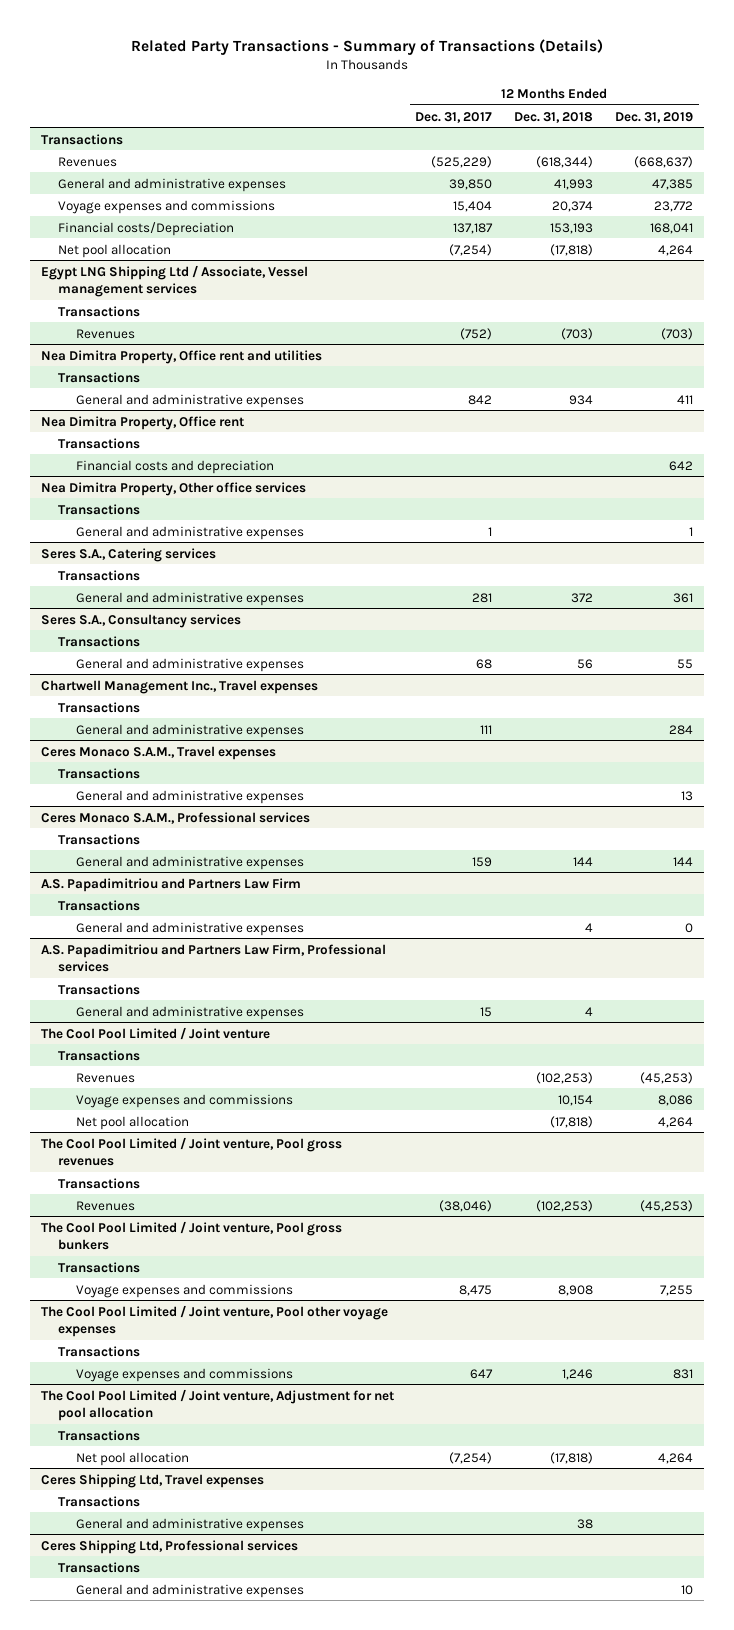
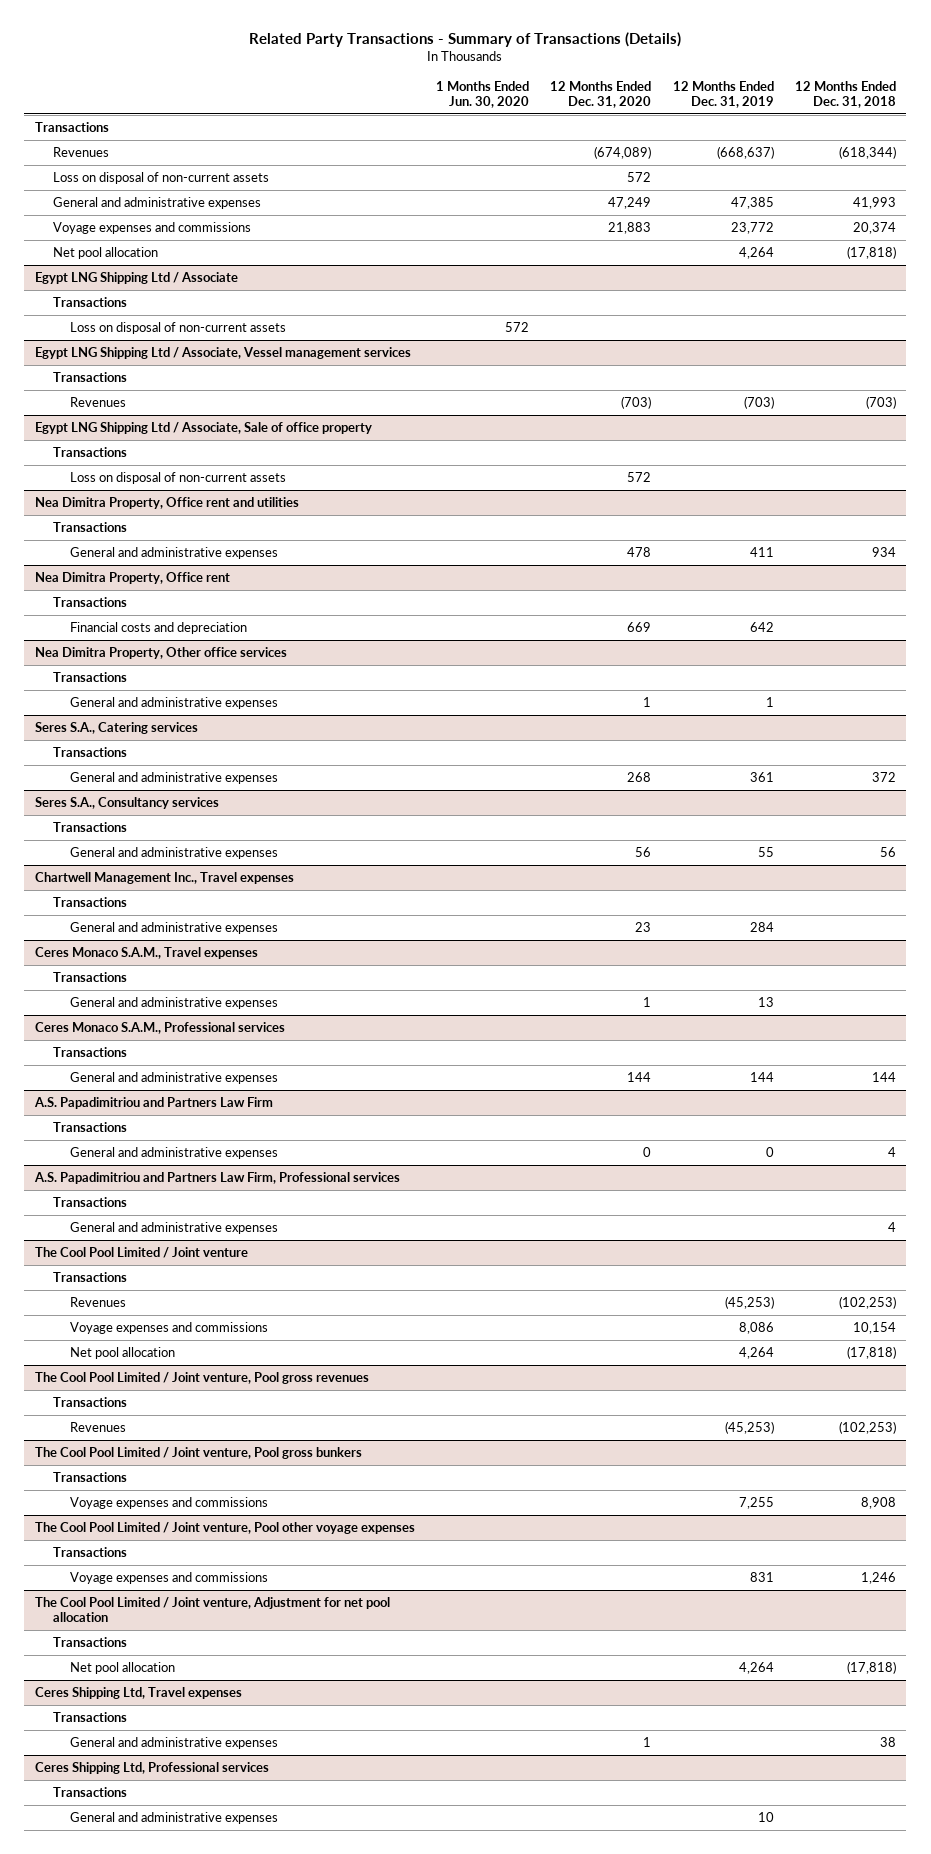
[415,111,493,123] Dec. 31, 2017 -> none
none -> [436,80,530,108] 1 Months Ended Jun. 30, 2020
none -> [550,80,652,108] 12 Months Ended Dec. 31, 2020
none -> [52,171,269,184] Loss on disposal of non-current assets
[58,221,235,236] Financial costs/Depreciation -> none
none -> [35,271,239,284] Egypt LNG Shipping Ltd / Associate
none -> [52,296,127,307] Transactions
none -> [70,321,287,334] Loss on disposal of non-current assets
none -> [35,421,373,434] Egypt LNG Shipping Ltd / Associate, Sale of office property
none -> [52,446,127,457] Transactions
none -> [70,471,287,484] Loss on disposal of non-current assets

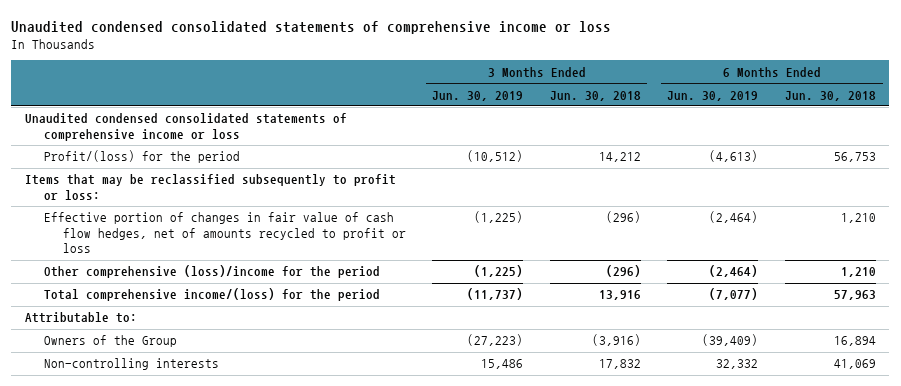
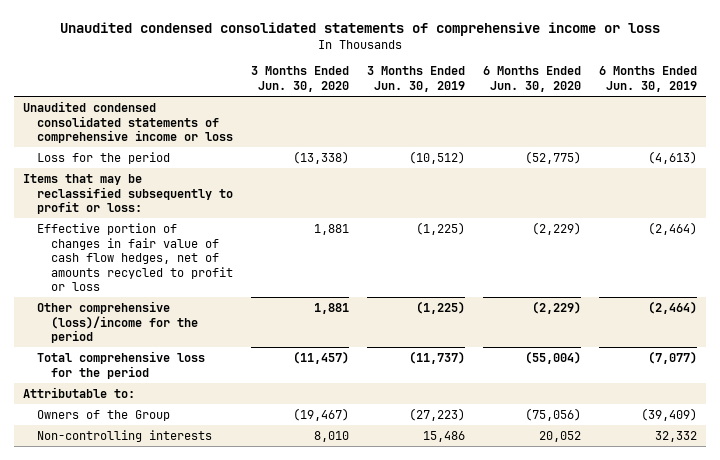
[549,90,641,101] Jun. 30, 2018 -> none
[785,90,877,101] Jun. 30, 2018 -> none
none -> [251,66,350,93] 3 Months Ended Jun. 30, 2020
none -> [483,66,582,93] 6 Months Ended Jun. 30, 2020
[43,150,240,164] Profit/(loss) for the period -> [37,152,171,165] Loss for the period
[43,288,380,302] Total comprehensive income/(loss) for the period -> [37,351,206,379] Total comprehensive loss for the period

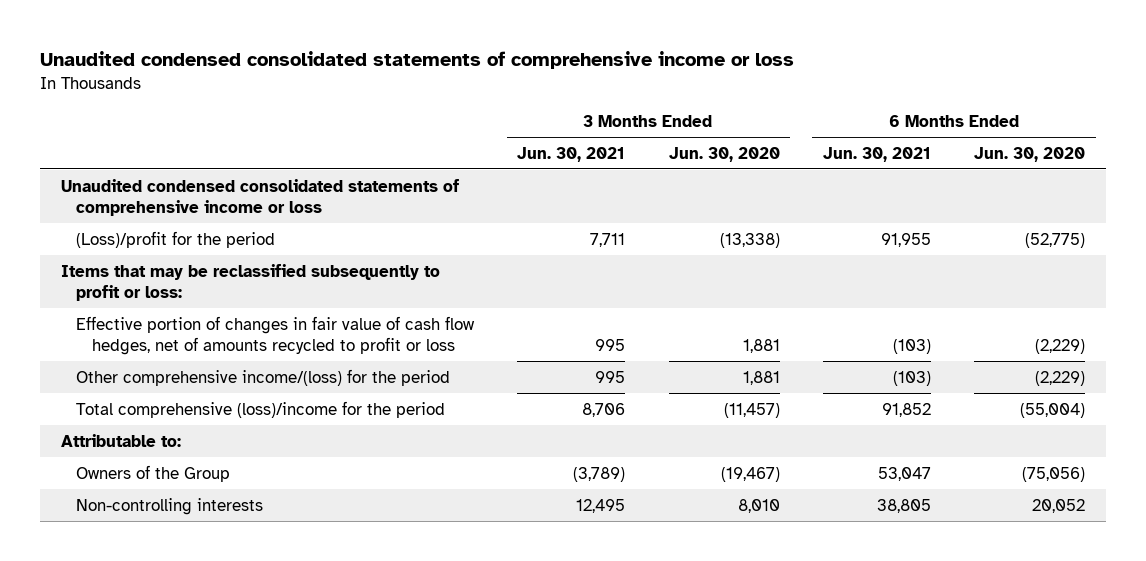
[367,66,466,93] 3 Months Ended Jun. 30, 2019 -> none
[598,66,697,93] 6 Months Ended Jun. 30, 2019 -> none
none -> [517,146,626,162] Jun. 30, 2021
none -> [822,146,931,162] Jun. 30, 2021
[37,152,171,165] Loss for the period -> [76,230,276,248] (Loss)/profit for the period
[37,301,199,344] Other comprehensive (loss)/income for the period -> [76,368,451,386] Other comprehensive income/(loss) for the period
[37,351,206,379] Total comprehensive loss for the period -> [76,400,446,418] Total comprehensive (loss)/income for the period

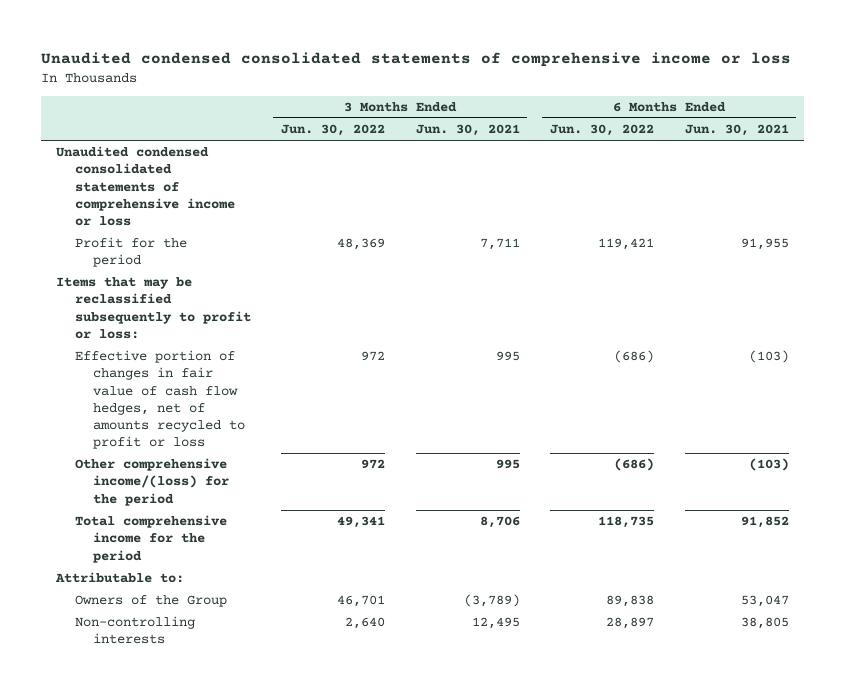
[668,146,780,162] Jun. 30, 2020 -> none
[973,146,1085,162] Jun. 30, 2020 -> none
none -> [281,123,386,136] Jun. 30, 2022
none -> [550,123,655,136] Jun. 30, 2022
[76,230,276,248] (Loss)/profit for the period -> [74,237,187,268] Profit for the period
[76,400,446,418] Total comprehensive (loss)/income for the period -> [74,515,227,563] Total comprehensive income for the period

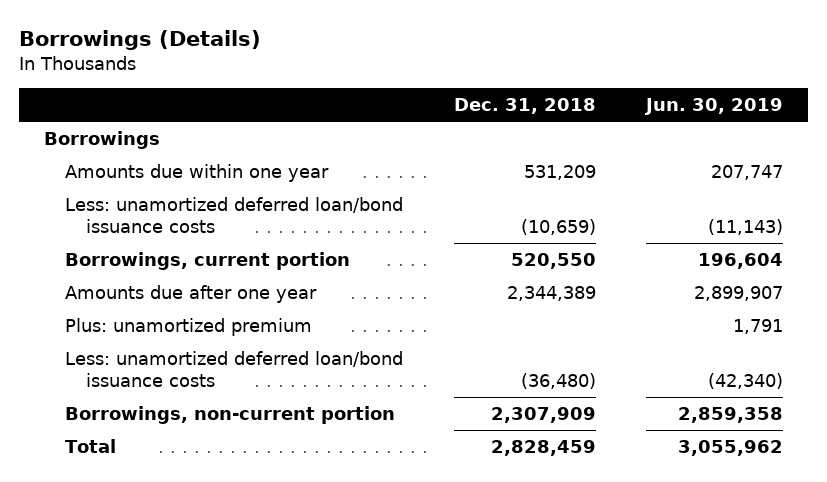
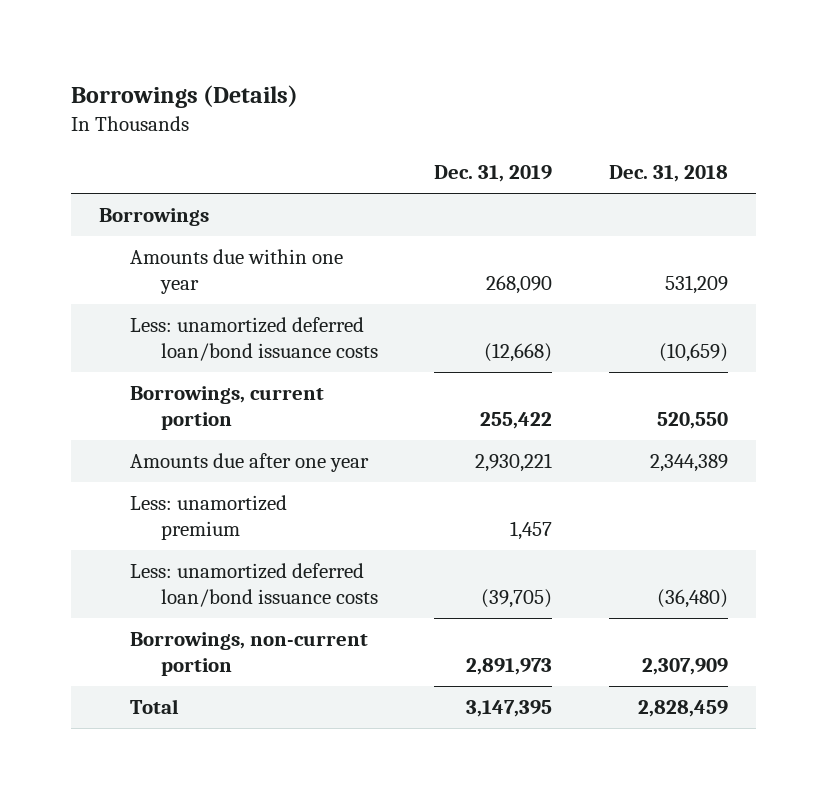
[643,97,783,115] Jun. 30, 2019 -> none
none -> [434,165,553,183] Dec. 31, 2019
[65,318,313,337] Plus: unamortized premium -> [130,494,288,541] Less: unamortized premium

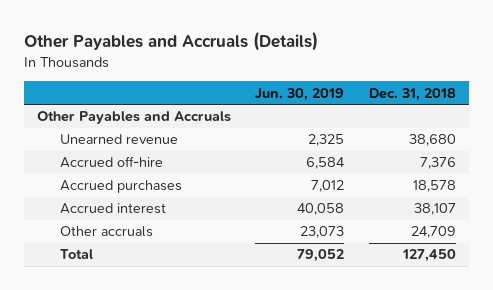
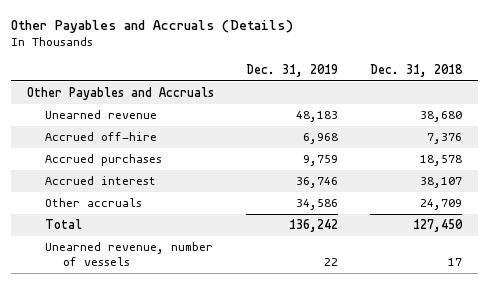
[255,87,345,101] Jun. 30, 2019 -> none
none -> [245,63,338,77] Dec. 31, 2019
none -> [44,242,213,266] Unearned revenue, number of vessels

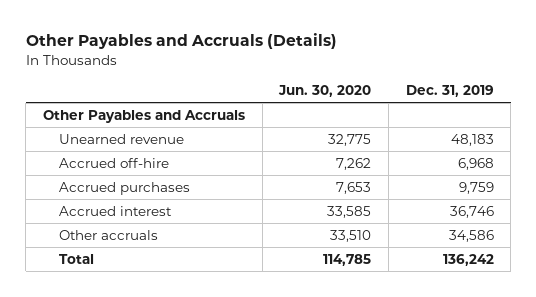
[369,63,463,77] Dec. 31, 2018 -> none
none -> [278,84,372,97] Jun. 30, 2020
[44,242,213,266] Unearned revenue, number of vessels -> none

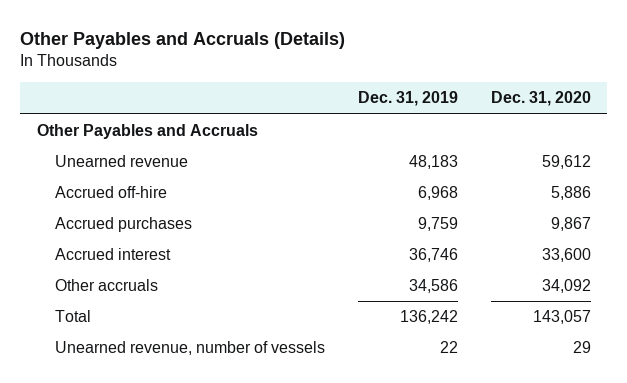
[278,84,372,97] Jun. 30, 2020 -> none
none -> [490,91,591,107] Dec. 31, 2020
none -> [54,341,325,356] Unearned revenue, number of vessels

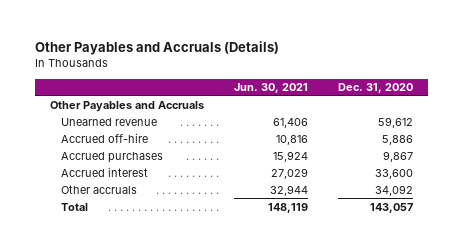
[357,91,458,107] Dec. 31, 2019 -> none
none -> [234,83,309,94] Jun. 30, 2021
[54,341,325,356] Unearned revenue, number of vessels -> none

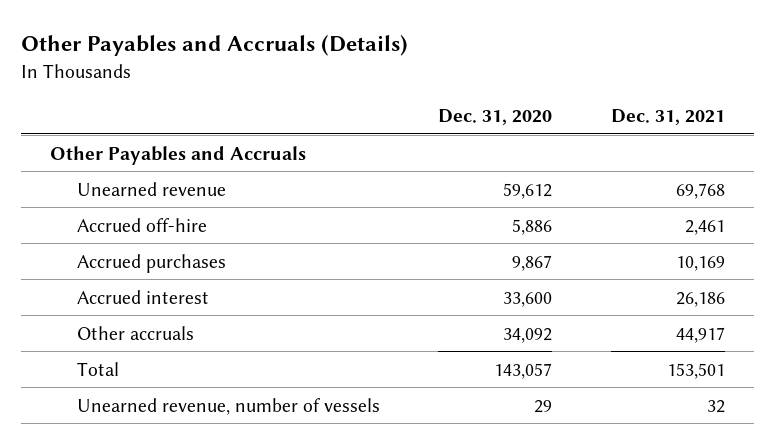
[234,83,309,94] Jun. 30, 2021 -> none
none -> [610,108,725,125] Dec. 31, 2021
none -> [77,397,381,415] Unearned revenue, number of vessels

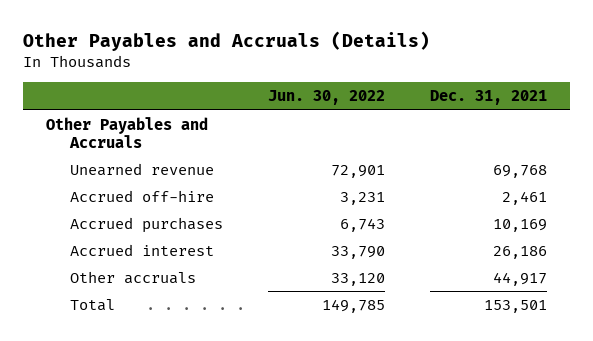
[438,108,553,125] Dec. 31, 2020 -> none
none -> [267,90,385,106] Jun. 30, 2022
[77,397,381,415] Unearned revenue, number of vessels -> none

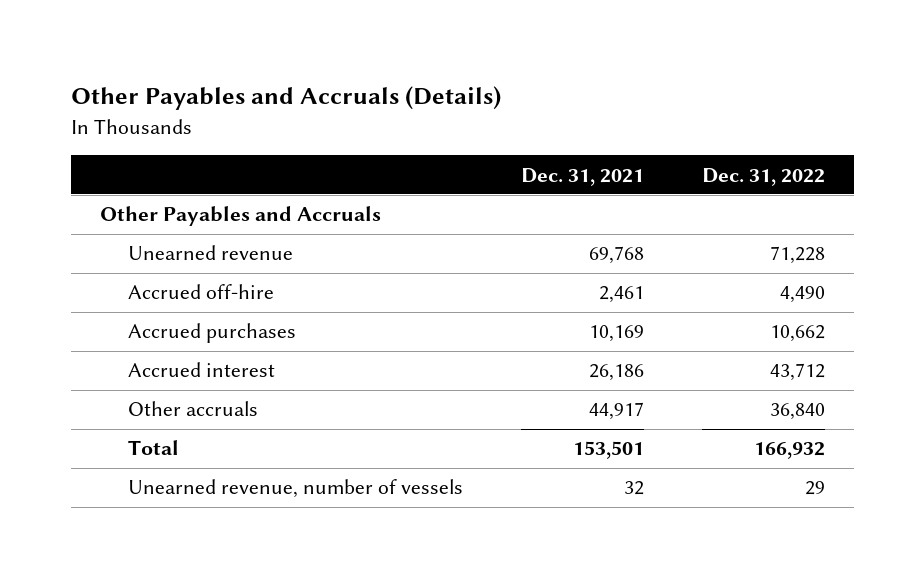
[267,90,385,106] Jun. 30, 2022 -> none
none -> [701,167,825,186] Dec. 31, 2022
none -> [127,479,463,499] Unearned revenue, number of vessels

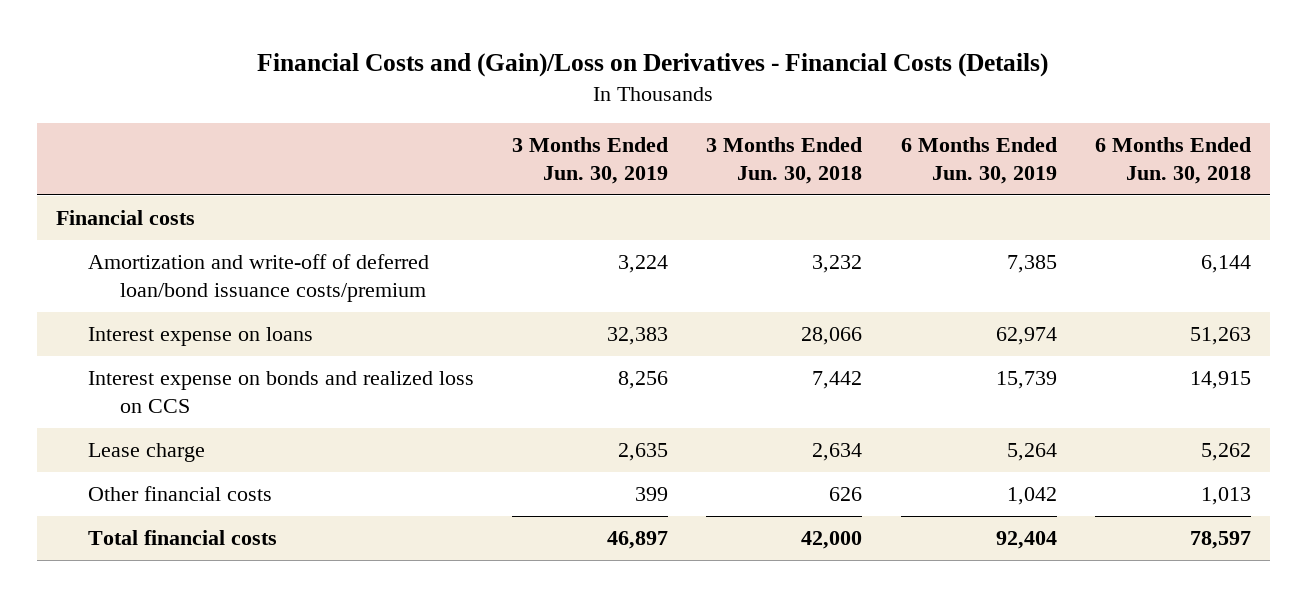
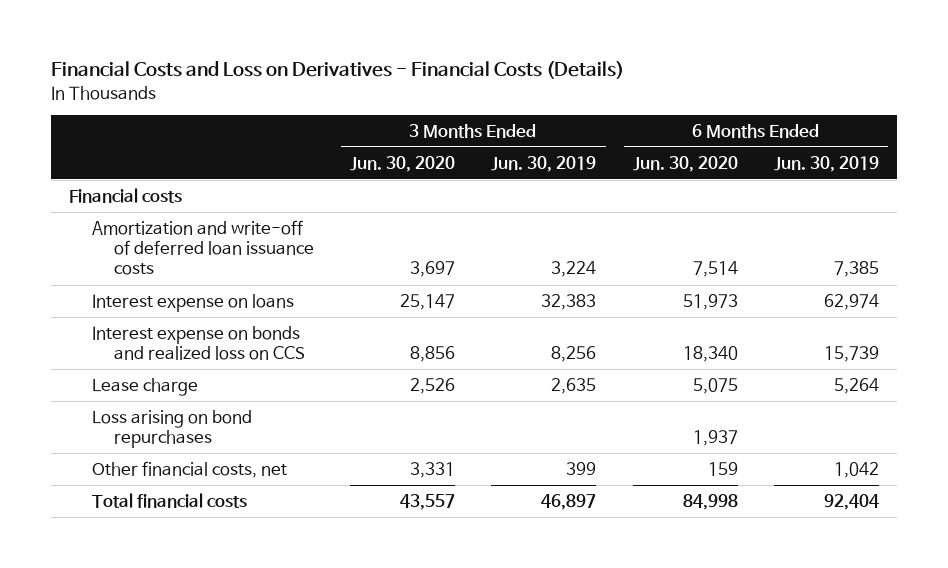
[257,52,1049,77] Financial Costs and (Gain)/Loss on Derivatives - Financial Costs (Details) -> [50,61,624,80] Financial Costs and Loss on Derivatives - Financial Costs (Details)
[706,136,863,184] 3 Months Ended Jun. 30, 2018 -> none
[1094,136,1251,184] 6 Months Ended Jun. 30, 2018 -> none
none -> [350,155,456,172] Jun. 30, 2020
none -> [632,155,738,172] Jun. 30, 2020
[87,254,429,302] Amortization and write-off of deferred loan/bond issuance costs/premium -> [91,219,315,276] Amortization and write-off of deferred loan issuance costs
none -> [91,409,252,449] Loss arising on bond repurchases
[87,486,272,502] Other financial costs -> [91,460,287,478] Other financial costs, net

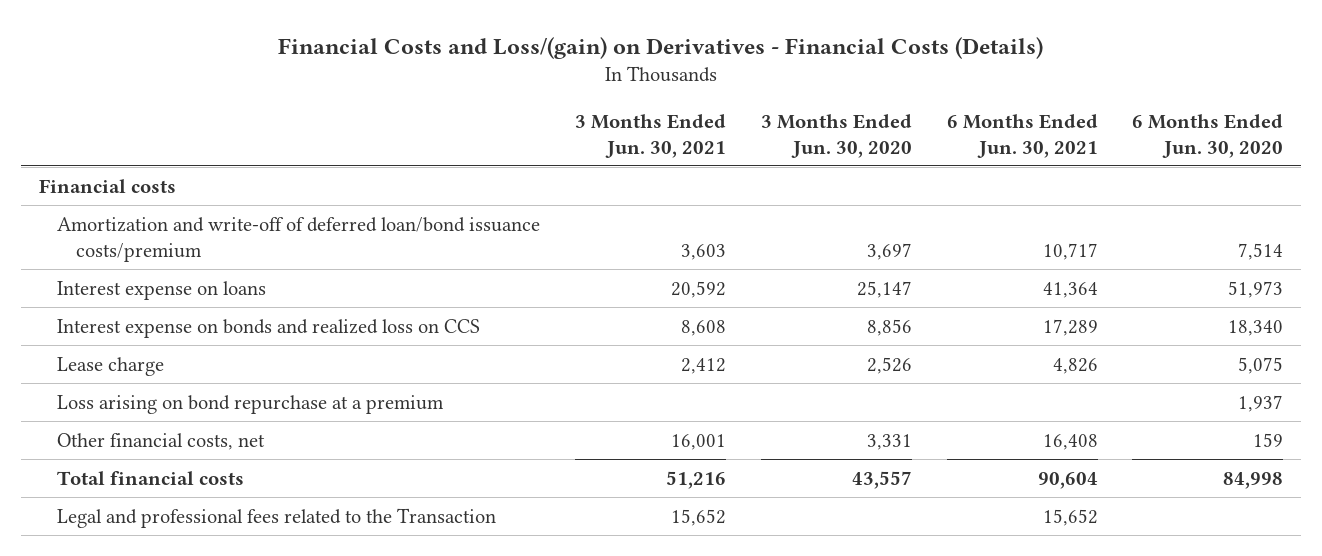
[50,61,624,80] Financial Costs and Loss on Derivatives - Financial Costs (Details) -> [278,36,1044,59] Financial Costs and Loss/(gain) on Derivatives - Financial Costs (Details)
[491,155,597,172] Jun. 30, 2019 -> none
[773,155,879,172] Jun. 30, 2019 -> none
none -> [575,113,727,158] 3 Months Ended Jun. 30, 2021
none -> [946,113,1098,158] 6 Months Ended Jun. 30, 2021
[91,219,315,276] Amortization and write-off of deferred loan issuance costs -> [57,216,541,262] Amortization and write-off of deferred loan/bond issuance costs/premium
[91,409,252,449] Loss arising on bond repurchases -> [57,394,445,414] Loss arising on bond repurchase at a premium
none -> [57,507,497,528] Legal and professional fees related to the Transaction

